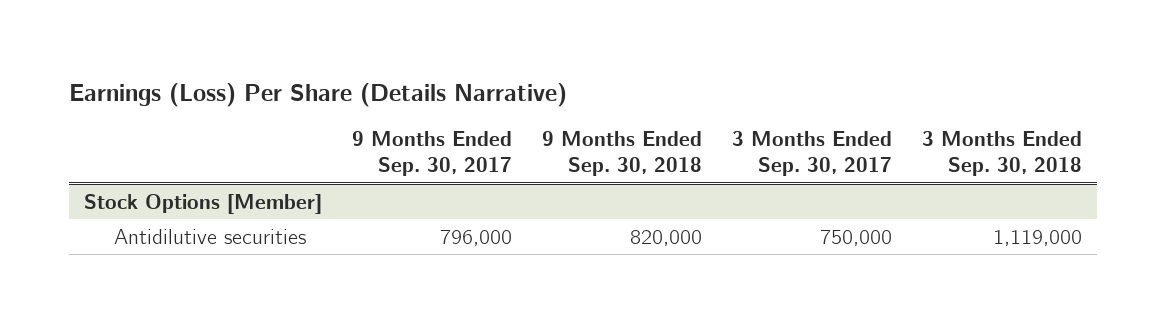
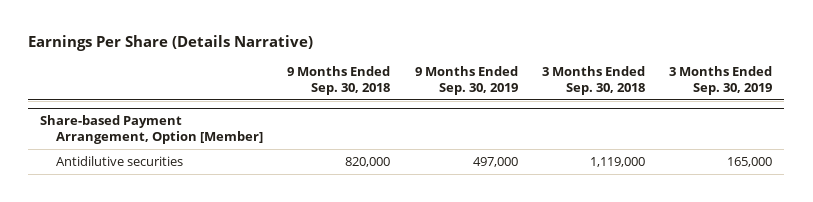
[68,83,567,108] Earnings (Loss) Per Share (Details Narrative) -> [28,35,314,52] Earnings Per Share (Details Narrative)
[351,131,512,177] 9 Months Ended Sep. 30, 2017 -> none
[731,131,892,177] 3 Months Ended Sep. 30, 2017 -> none
none -> [414,66,518,95] 9 Months Ended Sep. 30, 2019
none -> [669,66,773,95] 3 Months Ended Sep. 30, 2019
[83,193,322,214] Stock Options [Member] -> [40,115,263,144] Share-based Payment Arrangement, Option [Member]

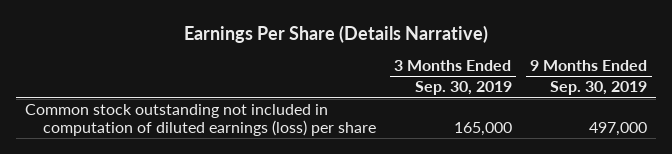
[287,66,391,95] 9 Months Ended Sep. 30, 2018 -> none
[541,66,645,95] 3 Months Ended Sep. 30, 2018 -> none
[40,115,263,144] Share-based Payment Arrangement, Option [Member] -> none
[55,155,183,166] Antidilutive securities -> [25,104,377,136] Common stock outstanding not included in computation of diluted earnings (loss) per share

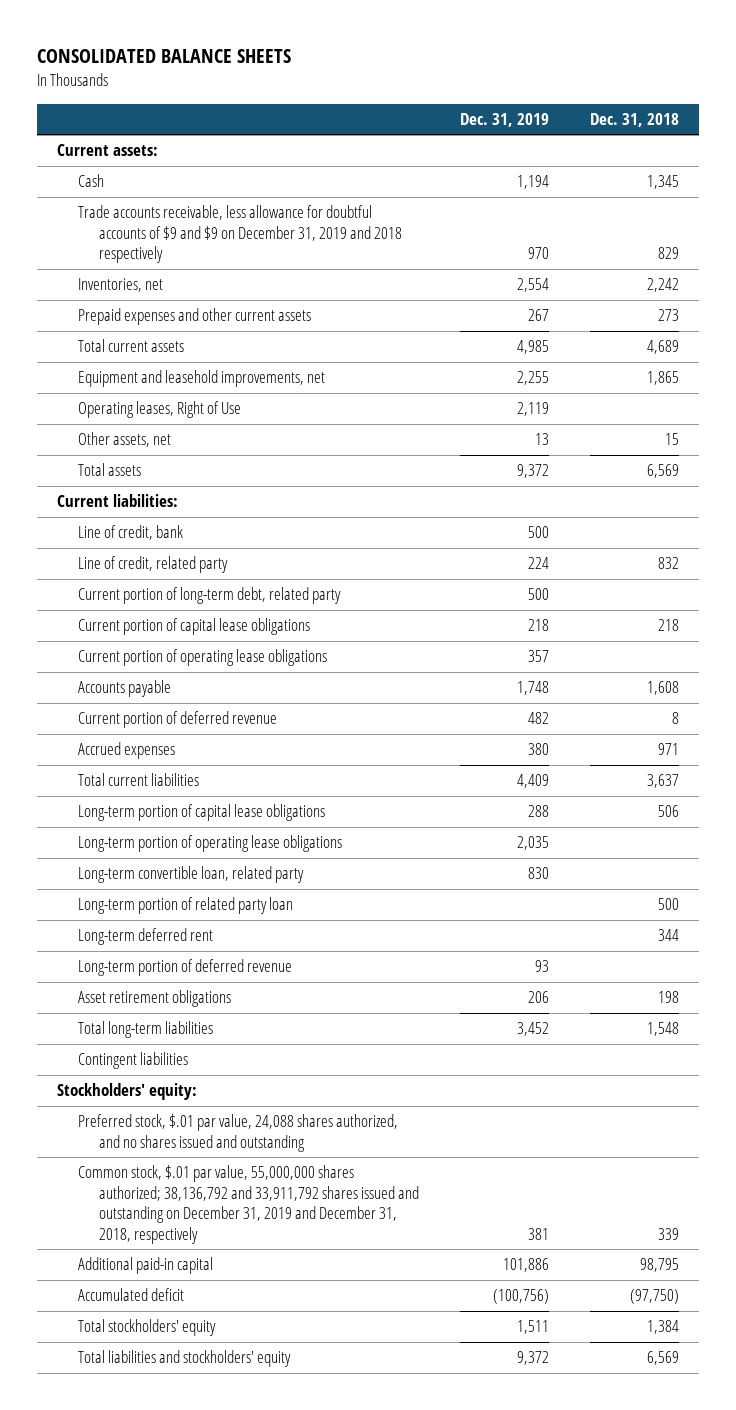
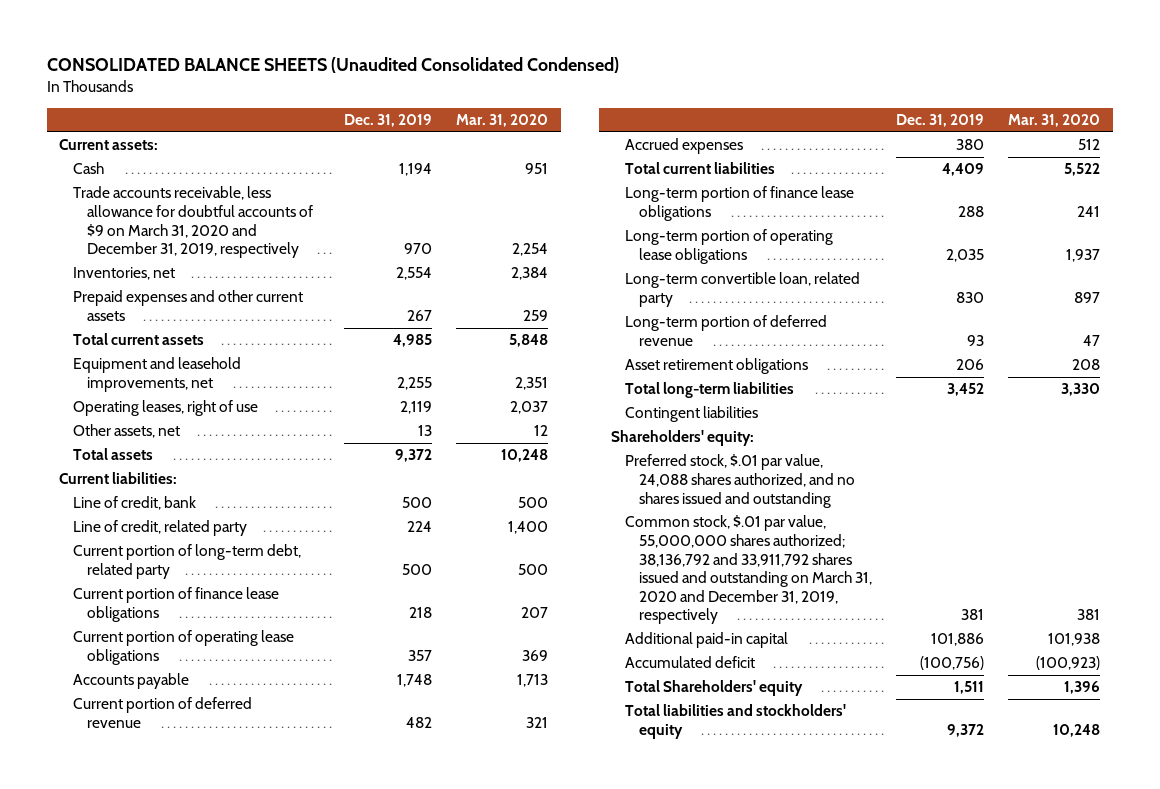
[36,49,291,64] CONSOLIDATED BALANCE SHEETS -> [47,57,620,74] CONSOLIDATED BALANCE SHEETS (Unaudited Consolidated Condensed)
[590,113,680,128] Dec. 31, 2018 -> none
none -> [456,113,549,127] Mar. 31, 2020
[78,205,403,264] Trade accounts receivable, less allowance for doubtful accounts of $9 and $9 on December 31, 2019 and 2018 respectively -> [73,186,313,259] Trade accounts receivable, less allowance for doubtful accounts of $9 on March 31, 2020 and December 31, 2019, respectively
[78,401,242,419] Operating leases, Right of Use -> [73,400,259,417] Operating leases, right of use
[78,618,311,636] Current portion of capital lease obligations -> [73,587,280,623] Current portion of finance lease obligations
[78,804,326,822] Long-term portion of capital lease obligations -> [625,186,855,222] Long-term portion of finance lease obligations
[78,897,294,915] Long-term portion of related party loan -> none
[78,928,214,946] Long-term deferred rent -> none
[56,1083,197,1101] Stockholders' equity: -> [611,430,755,447] Shareholders' equity:
[78,1165,420,1244] Common stock, $.01 par value, 55,000,000 shares authorized; 38,136,792 and 33,911,792 shares issued and outstanding on December 31, 2019 and December 31, 2018, respectively -> [625,515,872,625] Common stock, $.01 par value, 55,000,000 shares authorized; 38,136,792 and 33,911,792 shares issued and outstanding on March 31, 2020 and December 31, 2019, respectively
[78,1319,217,1337] Total stockholders' equity -> [625,680,804,697] Total Shareholders' equity

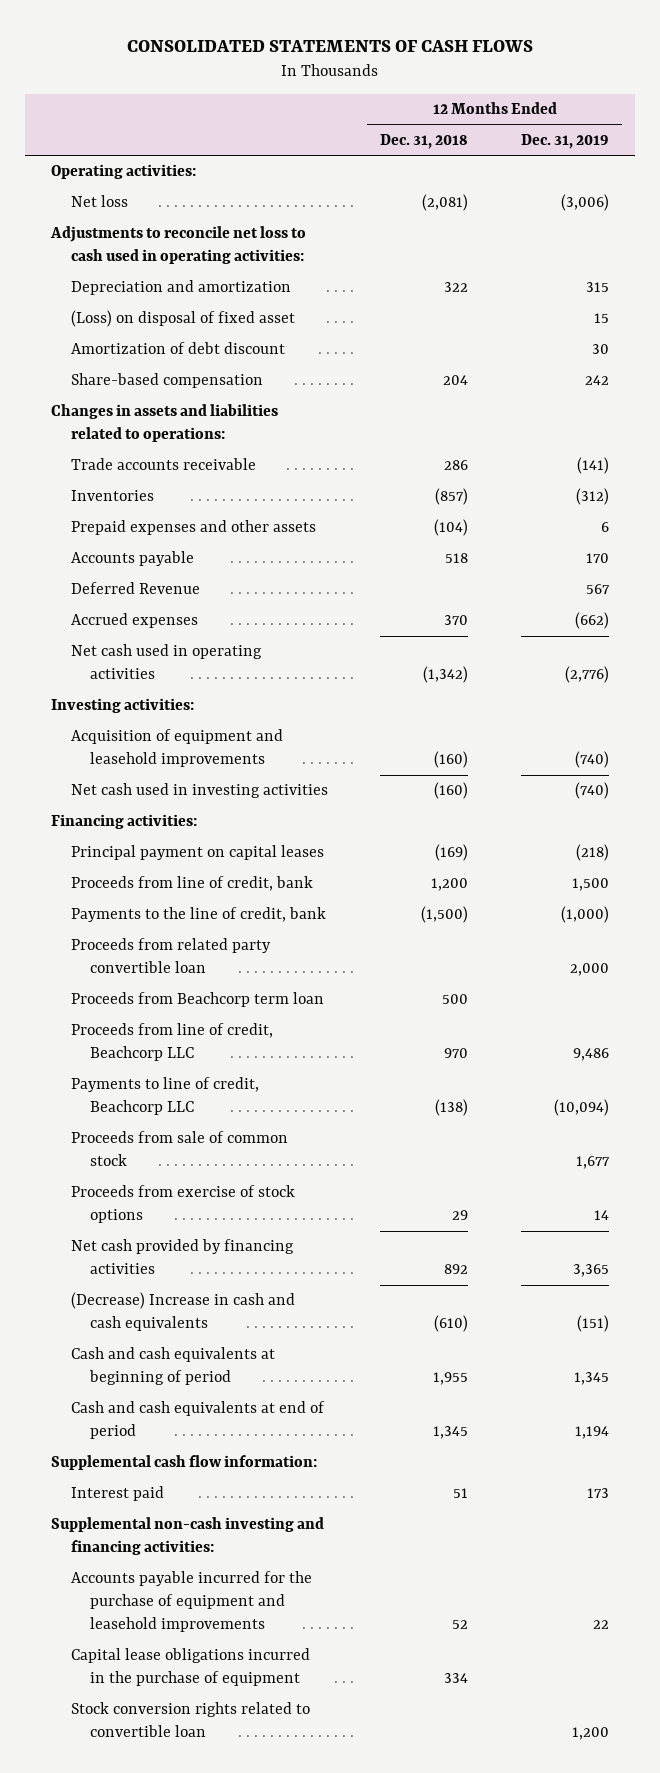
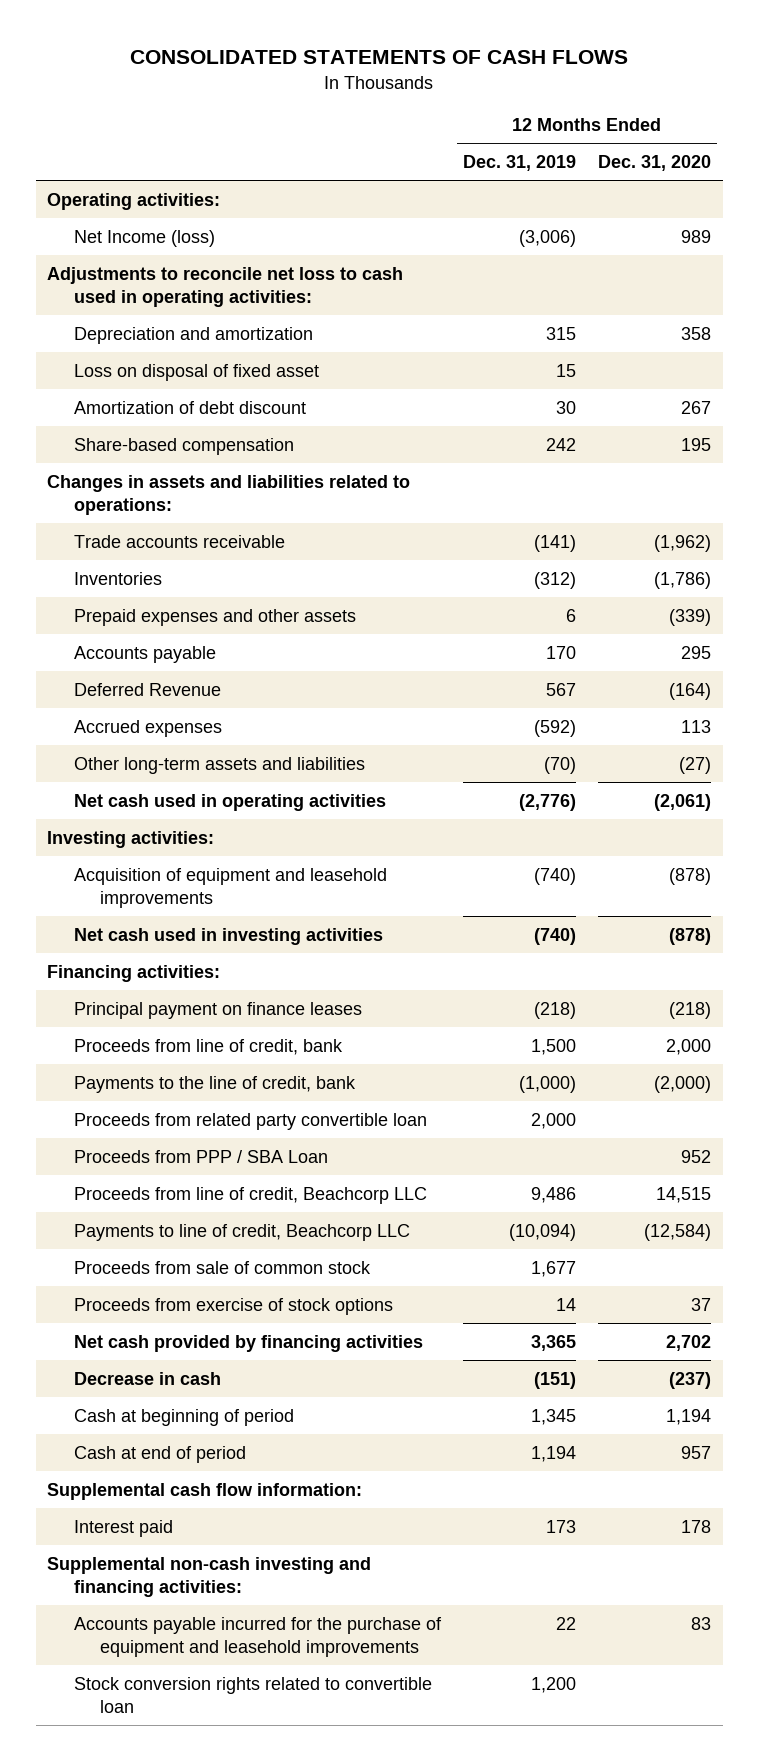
[380,133,469,149] Dec. 31, 2018 -> none
none -> [598,155,712,172] Dec. 31, 2020
[70,195,128,208] Net loss -> [73,229,215,247] Net Income (loss)
[70,310,295,328] (Loss) on disposal of fixed asset -> [73,363,319,381] Loss on disposal of fixed asset
[574,612,609,630] (662) -> [534,719,577,737] (592)
none -> [73,756,365,774] Other long-term assets and liabilities
[70,845,324,861] Principal payment on capital leases -> [73,1001,362,1019] Principal payment on finance leases
[70,992,324,1008] Proceeds from Beachcorp term loan -> none
none -> [73,1149,328,1163] Proceeds from PPP / SBA Loan
[70,1292,295,1332] (Decrease) Increase in cash and cash equivalents -> [73,1371,221,1385] Decrease in cash
[70,1347,275,1386] Cash and cash equivalents at beginning of period -> [73,1408,294,1426] Cash at beginning of period
[70,1401,325,1440] Cash and cash equivalents at end of period -> [73,1445,246,1463] Cash at end of period
[70,1648,310,1687] Capital lease obligations incurred in the purchase of equipment -> none

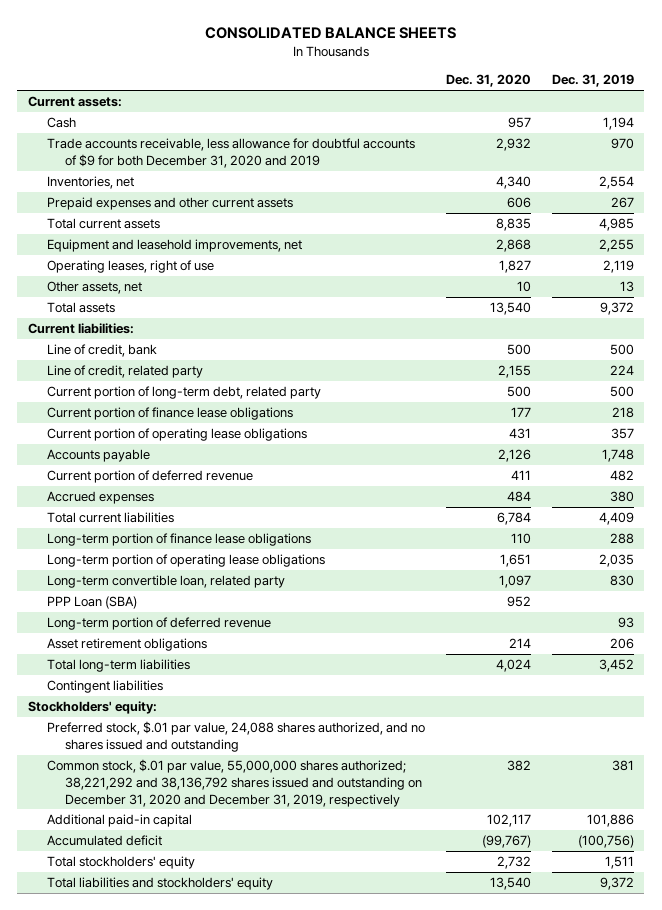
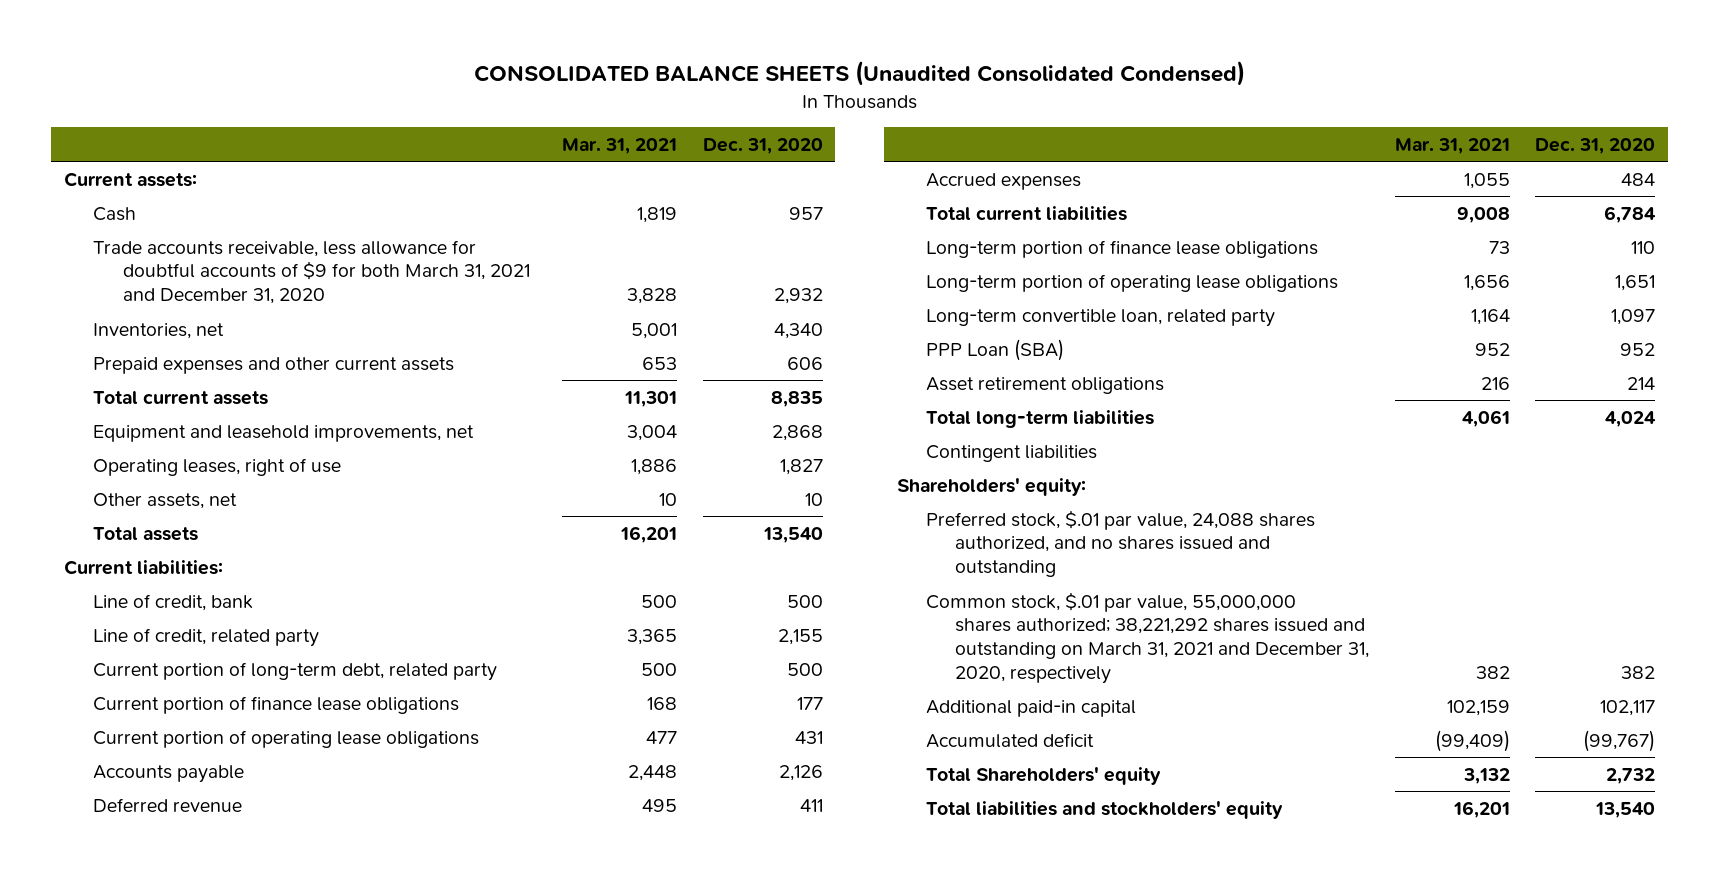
[204,27,456,40] CONSOLIDATED BALANCE SHEETS -> [473,61,1245,87] CONSOLIDATED BALANCE SHEETS (Unaudited Consolidated Condensed)
[551,74,634,88] Dec. 31, 2019 -> none
none -> [562,137,678,154] Mar. 31, 2021
[46,138,415,168] Trade accounts receivable, less allowance for doubtful accounts of $9 for both December 31, 2020 and 2019 -> [93,239,530,305] Trade accounts receivable, less allowance for doubtful accounts of $9 for both March 31, 2021 and December 31, 2020
[46,470,253,484] Current portion of deferred revenue -> [93,797,243,812] Deferred revenue
[46,617,271,631] Long-term portion of deferred revenue -> none
[27,701,157,715] Stockholders' equity: -> [896,477,1086,496] Shareholders' equity:
[46,759,423,807] Common stock, $.01 par value, 55,000,000 shares authorized; 38,221,292 and 38,136,792 shares issued and outstanding on December 31, 2020 and December 31, 2019, respectively -> [925,591,1370,684] Common stock, $.01 par value, 55,000,000 shares authorized; 38,221,292 shares issued and outstanding on March 31, 2021 and December 31, 2020, respectively
[46,856,195,870] Total stockholders' equity -> [925,766,1161,785] Total Shareholders' equity

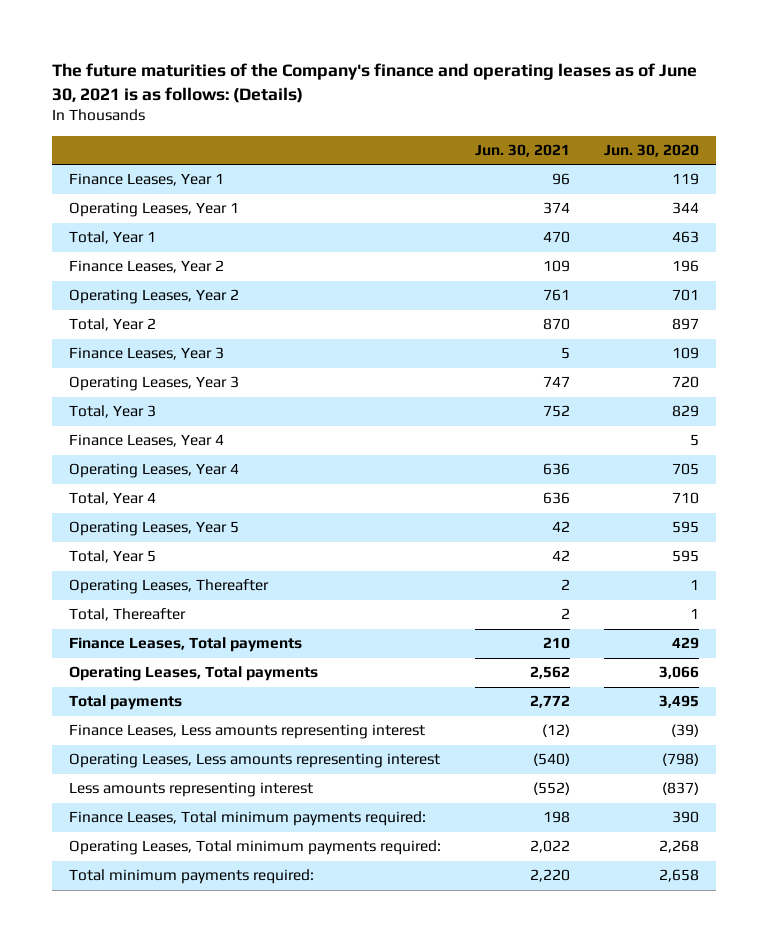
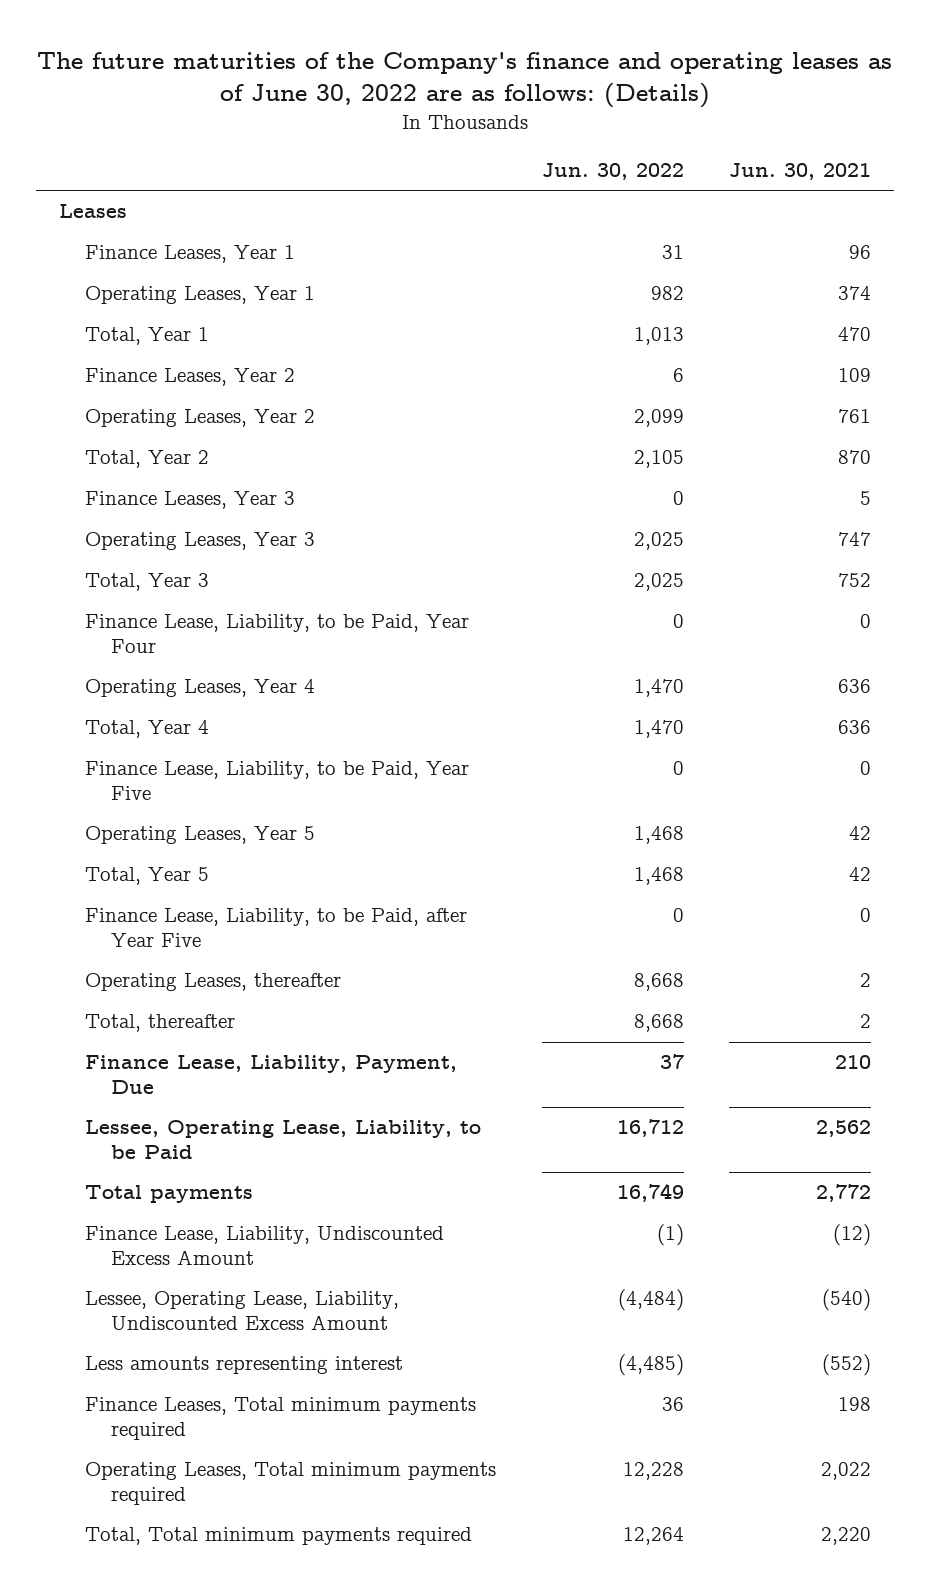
[51,62,697,103] The future maturities of the Company's finance and operating leases as of June 30, 2021 is as follows: (Details) -> [37,51,893,108] The future maturities of the Company's finance and operating leases as of June 30, 2022 are as follows: (Details)
[604,143,700,157] Jun. 30, 2020 -> none
none -> [541,163,684,181] Jun. 30, 2022
none -> [59,204,128,219] Leases
[68,434,224,448] Finance Leases, Year 4 -> none
none -> [85,614,470,653] Finance Lease, Liability, to be Paid, Year Four
none -> [85,761,470,800] Finance Lease, Liability, to be Paid, Year Five
none -> [85,908,468,947] Finance Lease, Liability, to be Paid, after Year Five
[68,579,269,595] Operating Leases, Thereafter -> [85,973,342,992] Operating Leases, thereafter
[68,608,186,622] Total, Thereafter -> [85,1014,236,1033] Total, thereafter
[68,637,302,653] Finance Leases, Total payments -> [85,1055,458,1094] Finance Lease, Liability, Payment, Due
[68,666,318,682] Operating Leases, Total payments -> [85,1120,482,1159] Lessee, Operating Lease, Liability, to be Paid
[68,724,425,740] Finance Leases, Less amounts representing interest -> [85,1226,445,1265] Finance Lease, Liability, Undiscounted Excess Amount
[68,753,440,769] Operating Leases, Less amounts representing interest -> [85,1291,400,1330] Lessee, Operating Lease, Liability, Undiscounted Excess Amount
[68,811,426,827] Finance Leases, Total minimum payments required: -> [85,1397,477,1440] Finance Leases, Total minimum payments required
[68,840,441,856] Operating Leases, Total minimum payments required: -> [85,1462,497,1505] Operating Leases, Total minimum payments required
[68,869,314,885] Total minimum payments required: -> [85,1527,473,1546] Total, Total minimum payments required

